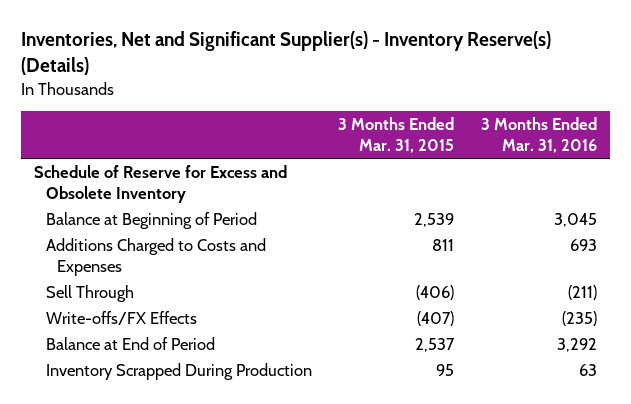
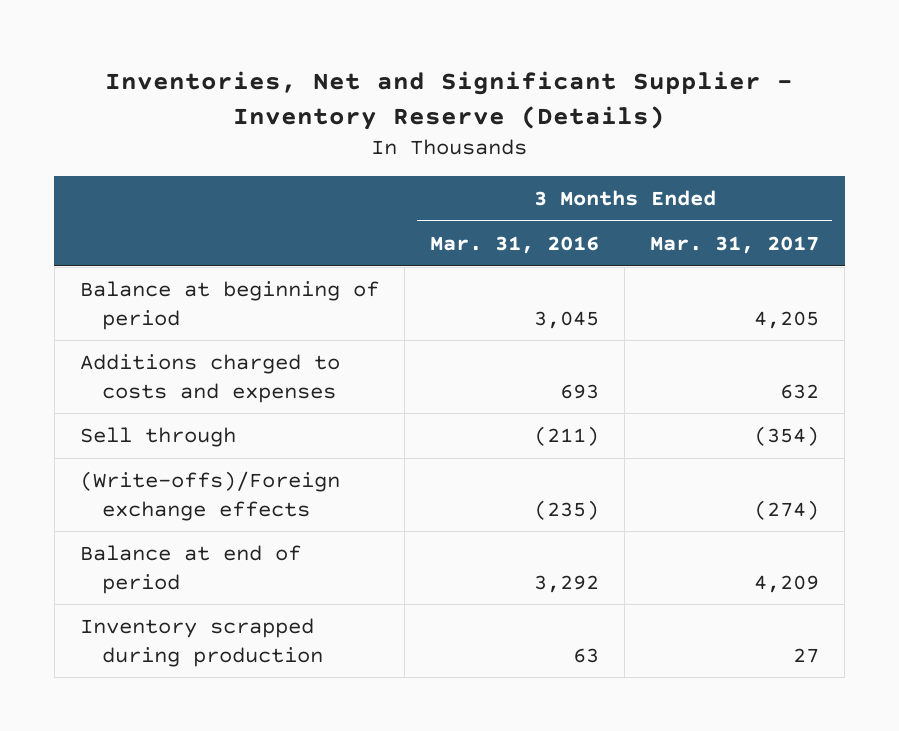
[20,31,551,76] Inventories, Net and Significant Supplier(s) - Inventory Reserve(s) (Details) -> [105,70,794,130] Inventories, Net and Significant Supplier - Inventory Reserve (Details)
[338,117,455,154] 3 Months Ended Mar. 31, 2015 -> none
none -> [650,235,820,254] Mar. 31, 2017
[33,164,287,203] Schedule of Reserve for Excess and Obsolete Inventory -> none
[45,211,257,229] Balance at Beginning of Period -> [79,280,379,330] Balance at beginning of period
[45,237,266,276] Additions Charged to Costs and Expenses -> [79,353,340,403] Additions charged to costs and expenses
[45,284,134,302] Sell Through -> [79,426,236,447] Sell through
[45,310,197,325] Write-offs/FX Effects -> [79,470,340,521] (Write-offs)/Foreign exchange effects
[45,336,215,350] Balance at End of Period -> [79,544,301,594] Balance at end of period
[45,362,312,380] Inventory Scrapped During Production -> [79,617,323,667] Inventory scrapped during production

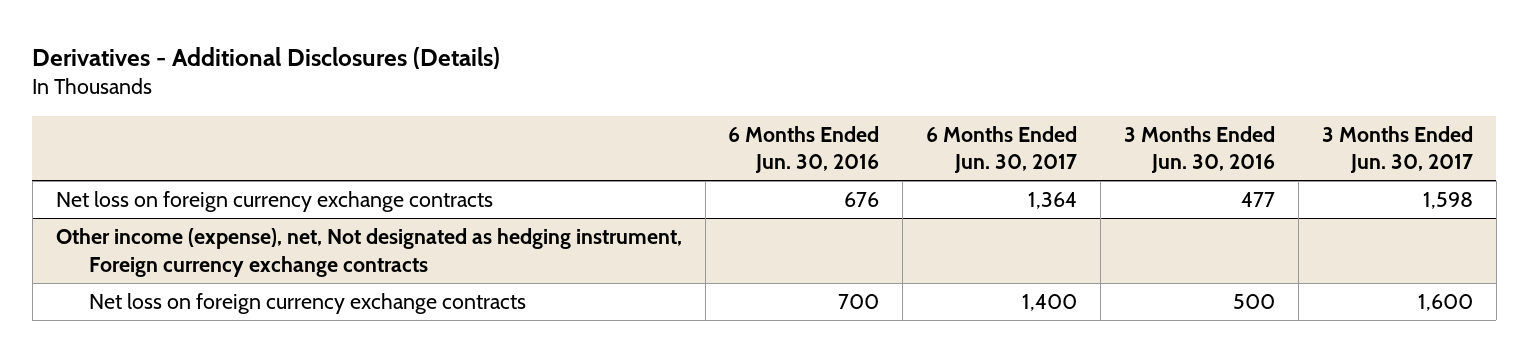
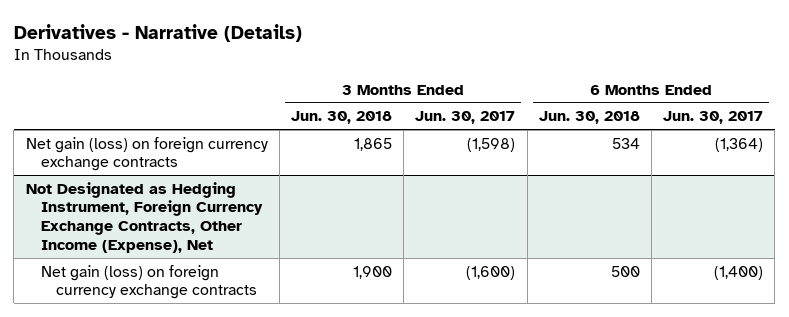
[32,46,501,69] Derivatives - Additional Disclosures (Details) -> [13,23,302,42] Derivatives - Narrative (Details)
[728,125,880,174] 6 Months Ended Jun. 30, 2016 -> none
[1123,125,1275,174] 3 Months Ended Jun. 30, 2016 -> none
none -> [290,111,392,125] Jun. 30, 2018
none -> [538,111,640,125] Jun. 30, 2018
[55,191,493,213] Net loss on foreign currency exchange contracts -> [25,136,268,172] Net gain (loss) on foreign currency exchange contracts
[1028,192,1078,210] 1,364 -> [715,137,764,152] (1,364)
[1422,192,1473,210] 1,598 -> [467,137,516,152] (1,598)
[55,228,682,277] Other income (expense), net, Not designated as hedging instrument, Foreign currency exchange contracts -> [25,181,263,253] Not Designated as Hedging Instrument, Foreign Currency Exchange Contracts, Other Income (Expense), Net
[88,293,526,315] Net loss on foreign currency exchange contracts -> [40,264,258,300] Net gain (loss) on foreign currency exchange contracts
[1022,294,1078,312] 1,400 -> [714,265,764,280] (1,400)
[1417,294,1473,312] 1,600 -> [466,265,516,280] (1,600)

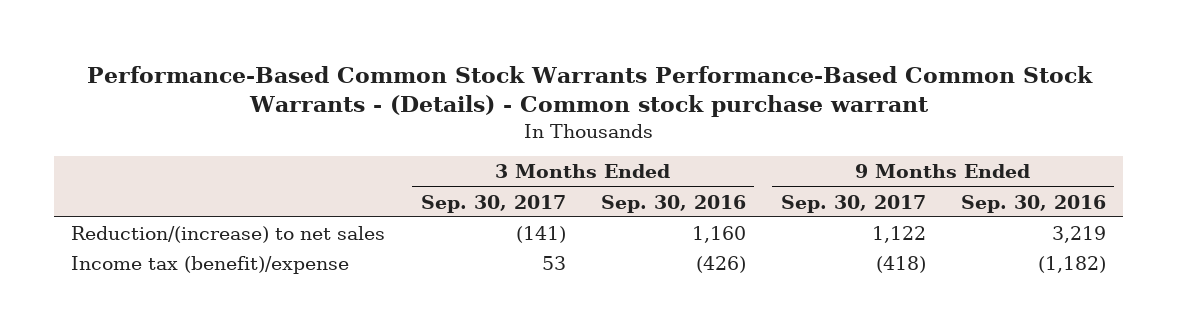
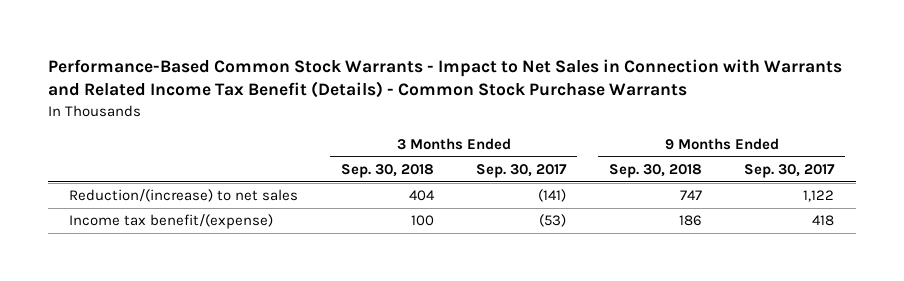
[86,66,1093,118] Performance-Based Common Stock Warrants Performance-Based Common Stock Warrants - (Details) - Common stock purchase warrant -> [48,58,843,99] Performance-Based Common Stock Warrants - Impact to Net Sales in Connection with Warrants and Related Income Tax Benefit (Details) - Common Stock Purchase Warrants
[600,194,746,213] Sep. 30, 2016 -> none
[960,194,1106,213] Sep. 30, 2016 -> none
none -> [340,163,434,178] Sep. 30, 2018
none -> [608,163,702,178] Sep. 30, 2018
[71,255,350,274] Income tax (benefit)/expense -> [69,214,274,230] Income tax benefit/(expense)
[541,255,566,270] 53 -> [539,214,567,228] (53)
[875,255,926,273] (418) -> [812,215,835,227] 418

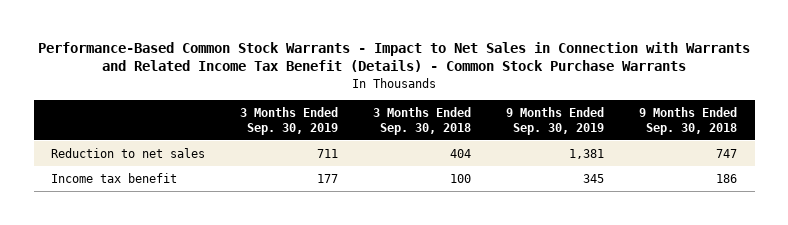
[476,163,568,178] Sep. 30, 2017 -> none
[744,163,836,178] Sep. 30, 2017 -> none
none -> [240,106,339,135] 3 Months Ended Sep. 30, 2019
none -> [506,106,605,135] 9 Months Ended Sep. 30, 2019
[69,189,299,203] Reduction/(increase) to net sales -> [51,147,206,158] Reduction to net sales
[69,214,274,230] Income tax benefit/(expense) -> [51,172,178,183] Income tax benefit

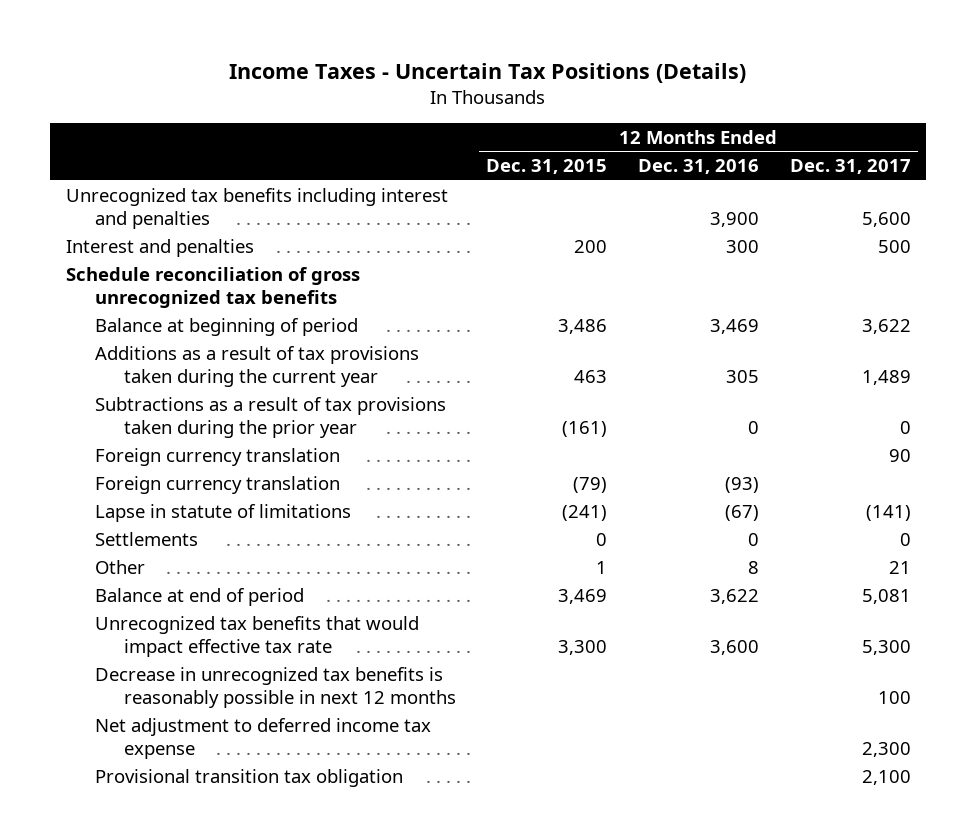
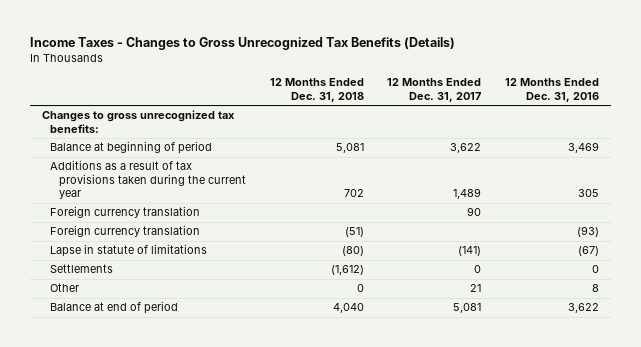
[229,63,747,84] Income Taxes - Uncertain Tax Positions (Details) -> [29,36,455,50] Income Taxes - Changes to Gross Unrecognized Tax Benefits (Details)
[486,159,608,175] Dec. 31, 2015 -> none
none -> [269,78,364,102] 12 Months Ended Dec. 31, 2018
[65,187,448,229] Unrecognized tax benefits including interest and penalties -> none
[65,238,254,257] Interest and penalties -> none
[65,266,360,308] Schedule reconciliation of gross unrecognized tax benefits -> [41,110,235,133] Changes to gross unrecognized tax benefits:
[94,396,446,438] Subtractions as a result of tax provisions taken during the prior year -> none
[94,615,419,657] Unrecognized tax benefits that would impact effective tax rate -> none
[94,666,456,708] Decrease in unrecognized tax benefits is reasonably possible in next 12 months -> none
[94,717,431,759] Net adjustment to deferred income tax expense -> none
[94,768,403,787] Provisional transition tax obligation -> none

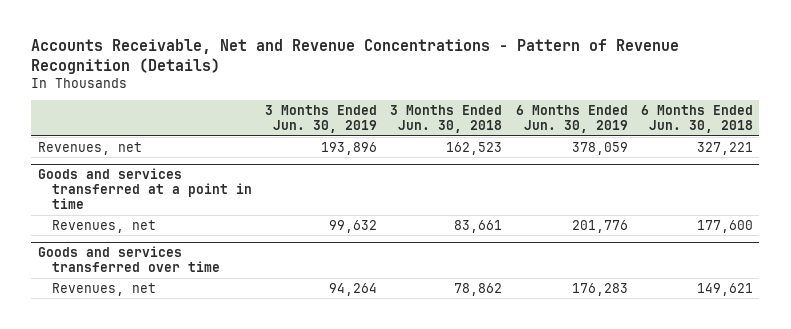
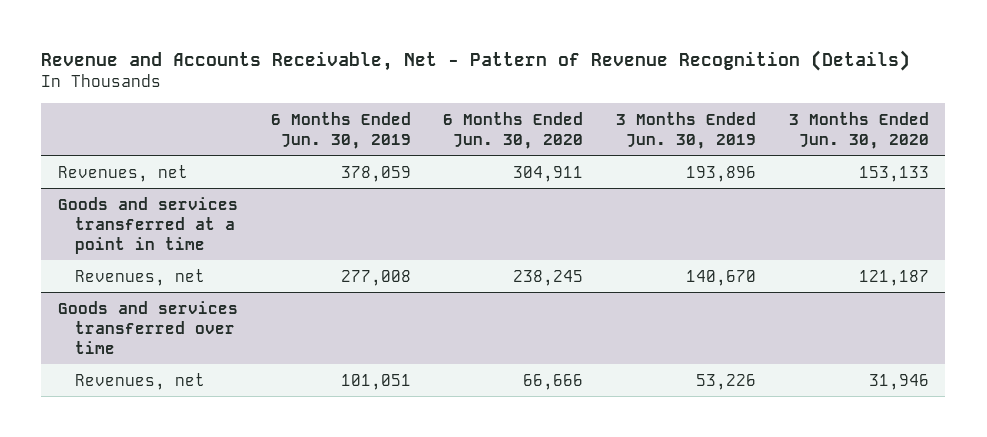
[31,39,680,74] Accounts Receivable, Net and Revenue Concentrations - Pattern of Revenue Recognition (Details) -> [41,49,911,71] Revenue and Accounts Receivable, Net - Pattern of Revenue Recognition (Details)
[390,105,503,134] 3 Months Ended Jun. 30, 2018 -> none
[640,105,753,134] 6 Months Ended Jun. 30, 2018 -> none
none -> [443,111,584,149] 6 Months Ended Jun. 30, 2020
none -> [788,111,929,149] 3 Months Ended Jun. 30, 2020
[329,219,378,233] 99,632 -> [686,269,757,286] 140,670
[571,219,628,233] 201,776 -> [340,269,411,286] 277,008
[329,282,378,296] 94,264 -> [696,373,757,390] 53,226
[571,282,628,296] 176,283 -> [340,373,411,390] 101,051

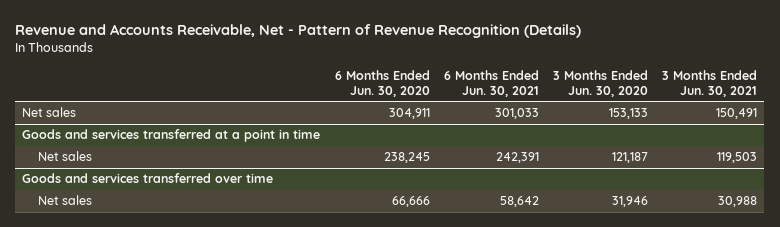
[270,111,411,149] 6 Months Ended Jun. 30, 2019 -> none
[616,111,757,149] 3 Months Ended Jun. 30, 2019 -> none
none -> [443,69,539,97] 6 Months Ended Jun. 30, 2021
none -> [662,69,758,97] 3 Months Ended Jun. 30, 2021
[57,164,188,182] Revenues, net -> [22,107,77,118] Net sales
[75,268,206,286] Revenues, net -> [38,151,93,162] Net sales
[75,372,206,390] Revenues, net -> [38,195,93,206] Net sales

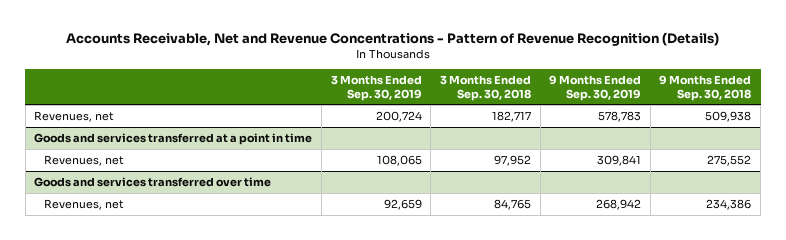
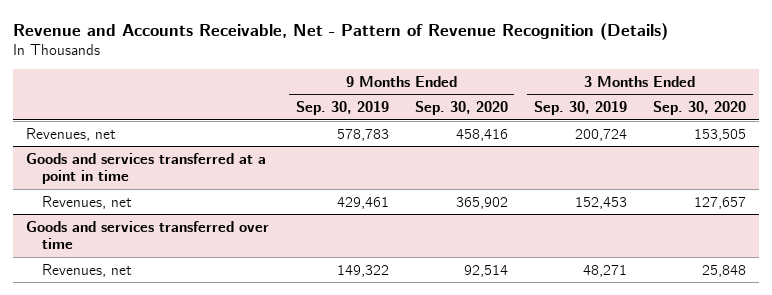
[65,31,719,46] Accounts Receivable, Net and Revenue Concentrations - Pattern of Revenue Recognition (Details) -> [13,22,669,40] Revenue and Accounts Receivable, Net - Pattern of Revenue Recognition (Details)
[439,75,531,101] 3 Months Ended Sep. 30, 2018 -> none
[659,75,752,101] 9 Months Ended Sep. 30, 2018 -> none
none -> [414,101,508,116] Sep. 30, 2020
none -> [653,101,747,116] Sep. 30, 2020
[376,154,422,166] 108,065 -> [574,196,627,209] 152,453
[597,154,642,166] 309,841 -> [336,196,389,209] 429,461
[383,198,422,210] 92,659 -> [582,264,627,277] 48,271
[596,198,642,210] 268,942 -> [336,264,389,277] 149,322

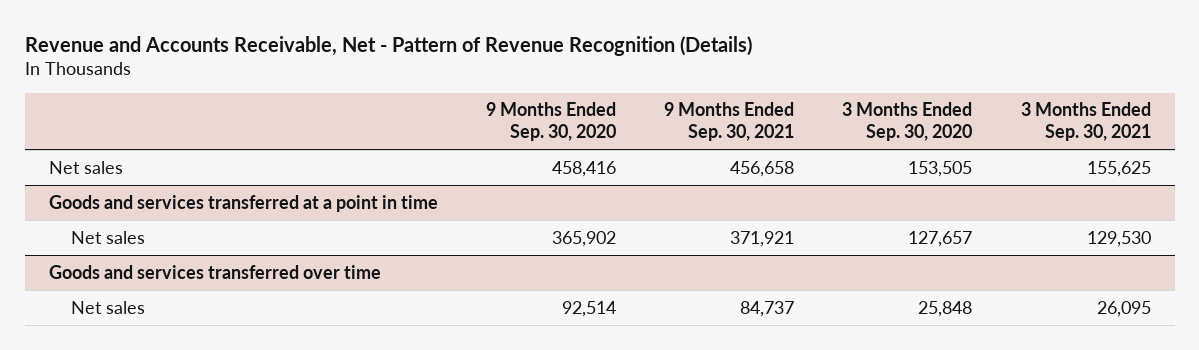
[295,101,389,116] Sep. 30, 2019 -> none
[533,101,627,116] Sep. 30, 2019 -> none
none -> [664,102,795,142] 9 Months Ended Sep. 30, 2021
none -> [1020,102,1151,142] 3 Months Ended Sep. 30, 2021
[26,127,117,141] Revenues, net -> [48,160,123,174] Net sales
[42,195,133,209] Revenues, net -> [70,230,145,244] Net sales
[42,263,133,277] Revenues, net -> [70,300,145,314] Net sales

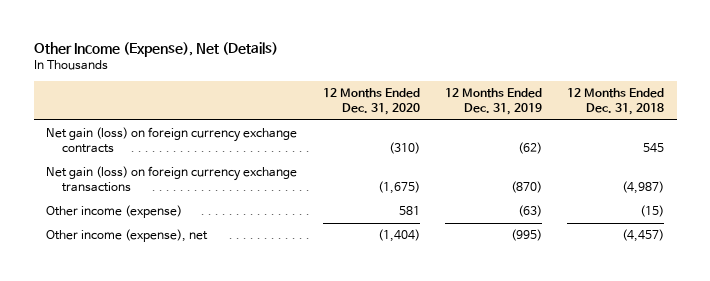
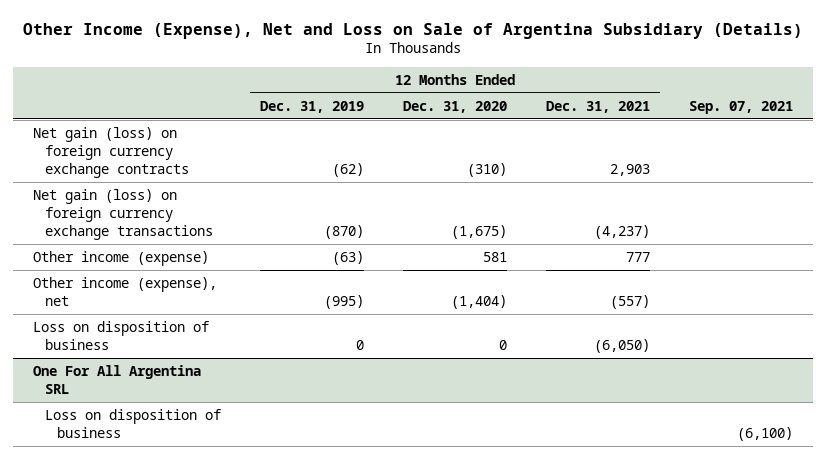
[33,41,278,57] Other Income (Expense), Net (Details) -> [22,22,803,39] Other Income (Expense), Net and Loss on Sale of Argentina Subsidiary (Details)
[566,87,664,116] 12 Months Ended Dec. 31, 2018 -> none
none -> [546,100,651,113] Dec. 31, 2021
none -> [689,100,794,114] Sep. 07, 2021
none -> [32,320,209,350] Loss on disposition of business
none -> [32,364,201,394] One For All Argentina SRL
none -> [45,408,222,438] Loss on disposition of business

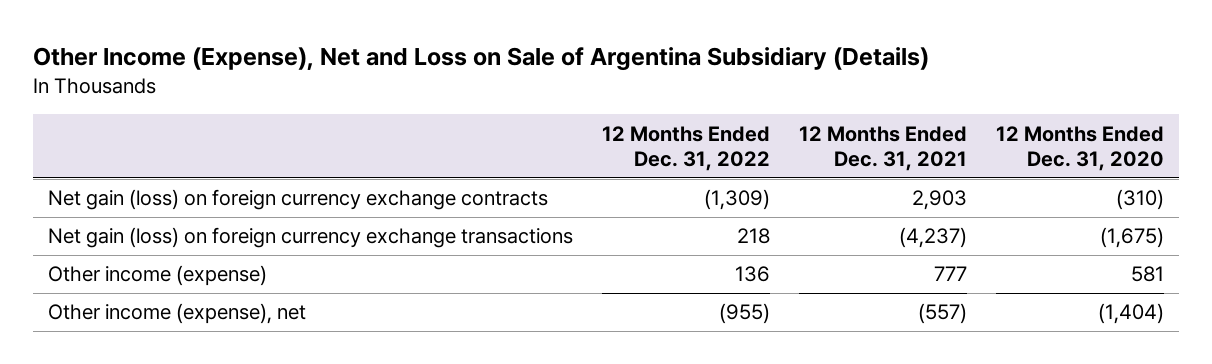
[260,100,365,113] Dec. 31, 2019 -> none
[689,100,794,114] Sep. 07, 2021 -> none
none -> [601,125,770,172] 12 Months Ended Dec. 31, 2022
[32,320,209,350] Loss on disposition of business -> none
[32,364,201,394] One For All Argentina SRL -> none
[45,408,222,438] Loss on disposition of business -> none

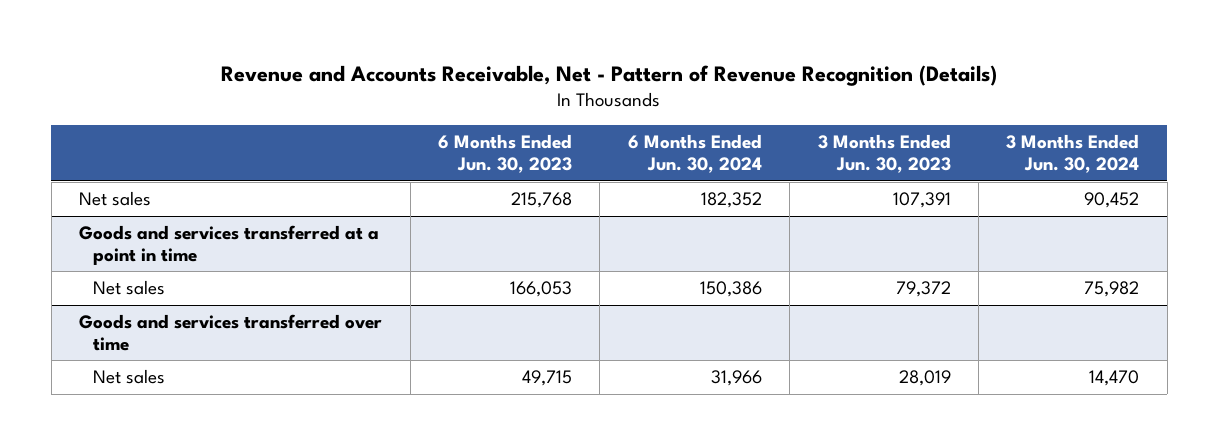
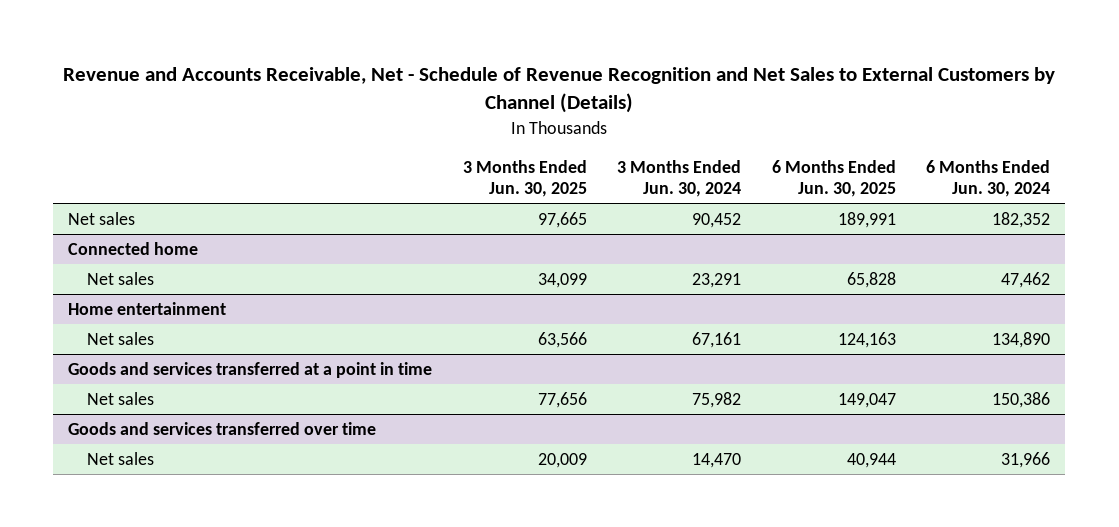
[221,64,998,86] Revenue and Accounts Receivable, Net - Pattern of Revenue Recognition (Details) -> [63,67,1056,114] Revenue and Accounts Receivable, Net - Schedule of Revenue Recognition and Net Sales to External Customers by Channel (Details)
[438,134,573,174] 6 Months Ended Jun. 30, 2023 -> none
[817,134,951,174] 3 Months Ended Jun. 30, 2023 -> none
none -> [462,159,587,197] 3 Months Ended Jun. 30, 2025
none -> [771,159,896,197] 6 Months Ended Jun. 30, 2025
none -> [68,242,199,256] Connected home
none -> [87,272,155,286] Net sales
none -> [68,302,227,316] Home entertainment
none -> [87,332,155,346] Net sales

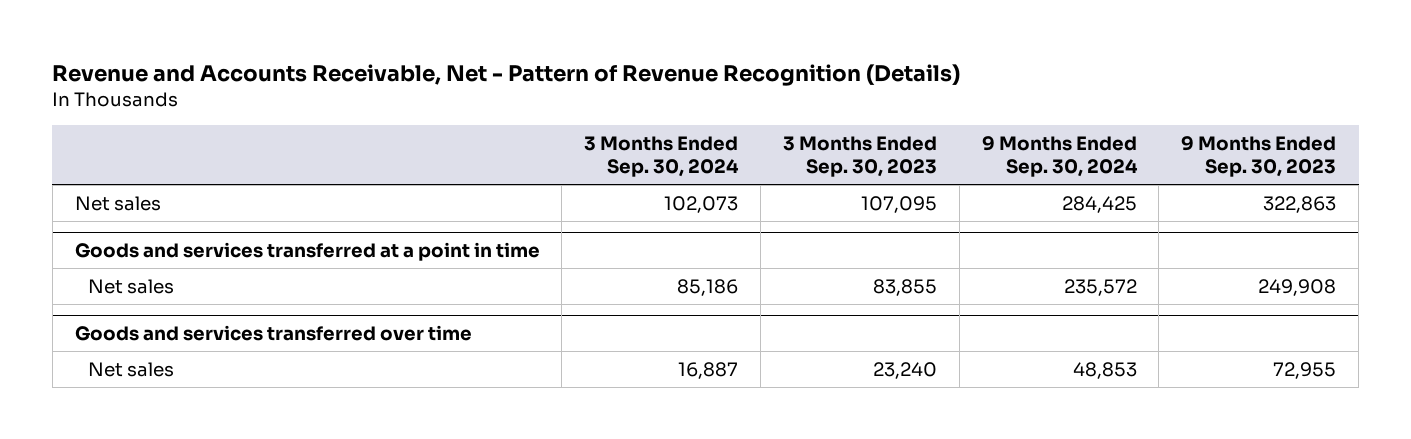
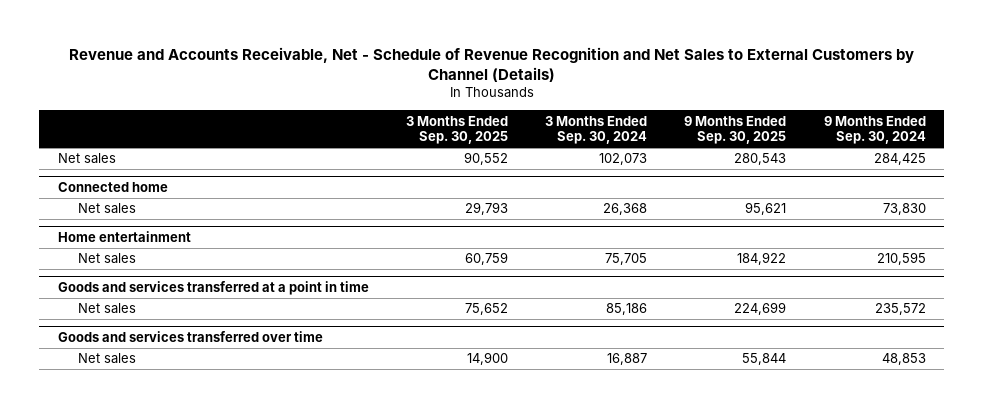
[52,64,961,87] Revenue and Accounts Receivable, Net - Pattern of Revenue Recognition (Details) -> [68,46,914,82] Revenue and Accounts Receivable, Net - Schedule of Revenue Recognition and Net Sales to External Customers by Channel (Details)
[782,135,937,178] 3 Months Ended Sep. 30, 2023 -> none
[1181,135,1337,178] 9 Months Ended Sep. 30, 2023 -> none
none -> [406,115,509,145] 3 Months Ended Sep. 30, 2025
none -> [684,115,787,145] 9 Months Ended Sep. 30, 2025
none -> [57,182,168,193] Connected home
none -> [77,203,136,215] Net sales
none -> [57,231,191,243] Home entertainment
none -> [77,253,136,265] Net sales

